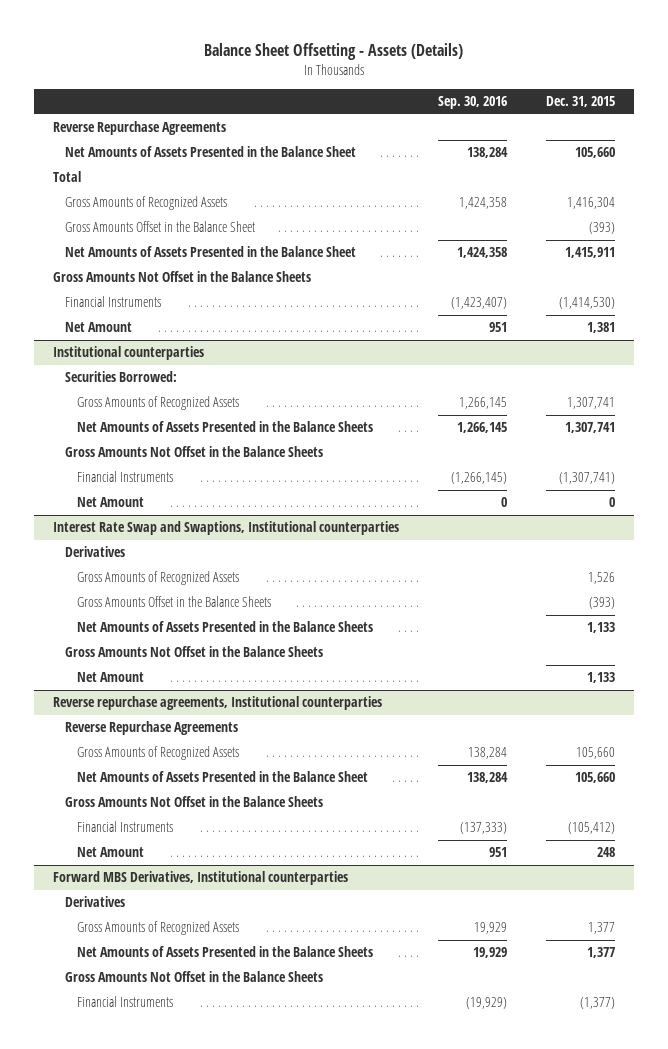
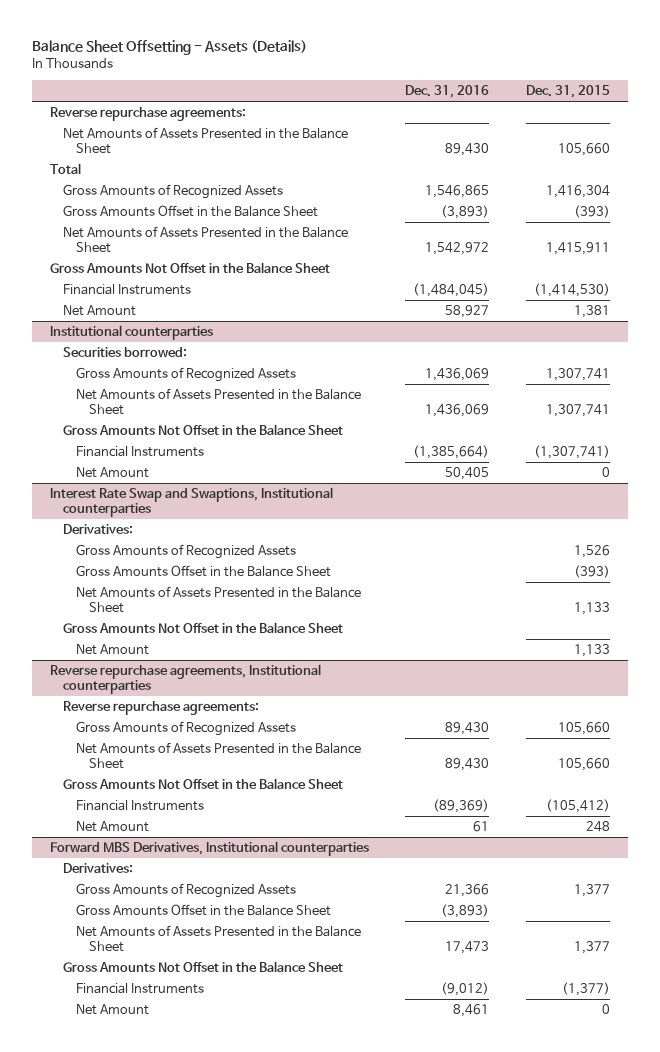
[437,96,507,110] Sep. 30, 2016 -> none
none -> [405,85,490,99] Dec. 31, 2016
[53,121,227,136] Reverse Repurchase Agreements -> [50,106,247,121] Reverse repurchase agreements:
[53,271,312,283] Gross Amounts Not Offset in the Balance Sheets -> [50,261,331,273] Gross Amounts Not Offset in the Balance Sheet
[65,371,178,383] Securities Borrowed: -> [63,346,188,358] Securities borrowed:
[77,421,374,433] Net Amounts of Assets Presented in the Balance Sheets -> [76,387,362,416] Net Amounts of Assets Presented in the Balance Sheet
[65,446,324,458] Gross Amounts Not Offset in the Balance Sheets -> [63,423,344,435] Gross Amounts Not Offset in the Balance Sheet
[65,546,126,558] Derivatives -> [63,523,134,534] Derivatives:
[77,596,272,608] Gross Amounts Offset in the Balance Sheets -> [76,564,332,577] Gross Amounts Offset in the Balance Sheet
[77,621,374,633] Net Amounts of Assets Presented in the Balance Sheets -> [76,585,362,614] Net Amounts of Assets Presented in the Balance Sheet
[65,646,324,658] Gross Amounts Not Offset in the Balance Sheets -> [63,621,344,633] Gross Amounts Not Offset in the Balance Sheet
[65,721,239,736] Reverse Repurchase Agreements -> [63,700,260,715] Reverse repurchase agreements:
[65,796,324,808] Gross Amounts Not Offset in the Balance Sheets -> [63,777,344,789] Gross Amounts Not Offset in the Balance Sheet
[65,896,126,908] Derivatives -> [63,862,134,873] Derivatives:
none -> [76,903,332,916] Gross Amounts Offset in the Balance Sheet
[77,946,374,958] Net Amounts of Assets Presented in the Balance Sheets -> [76,924,362,953] Net Amounts of Assets Presented in the Balance Sheet
[65,971,324,983] Gross Amounts Not Offset in the Balance Sheets -> [63,960,344,972] Gross Amounts Not Offset in the Balance Sheet
none -> [76,1003,150,1015] Net Amount

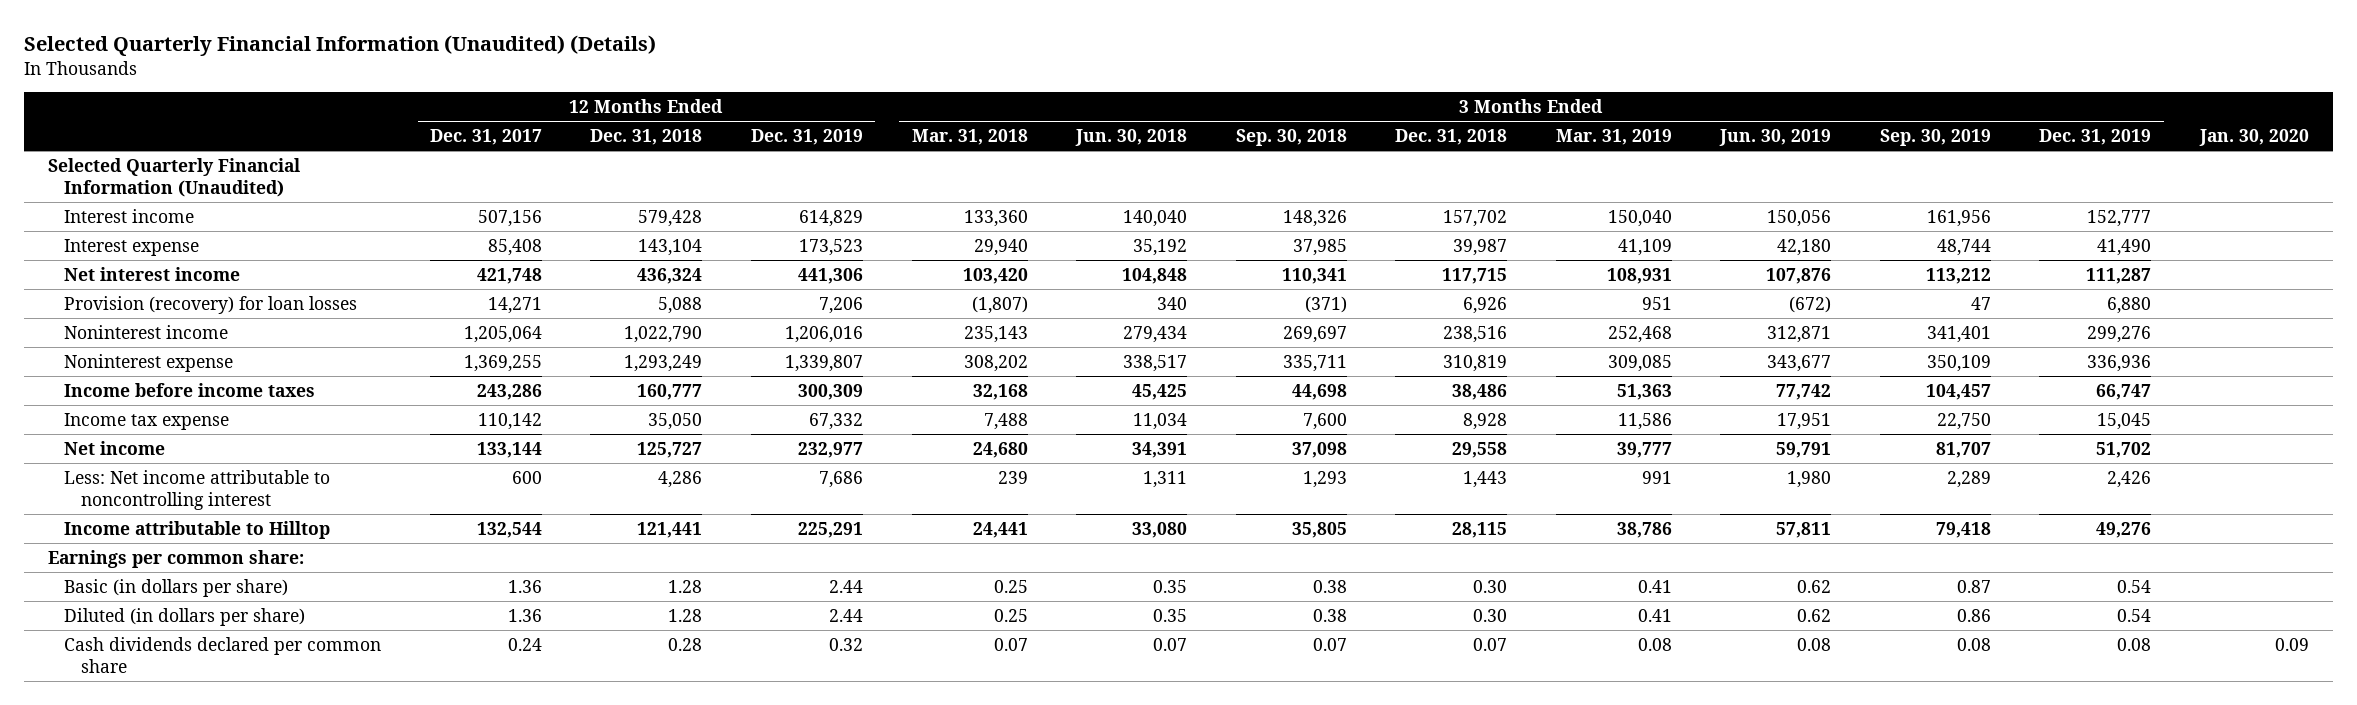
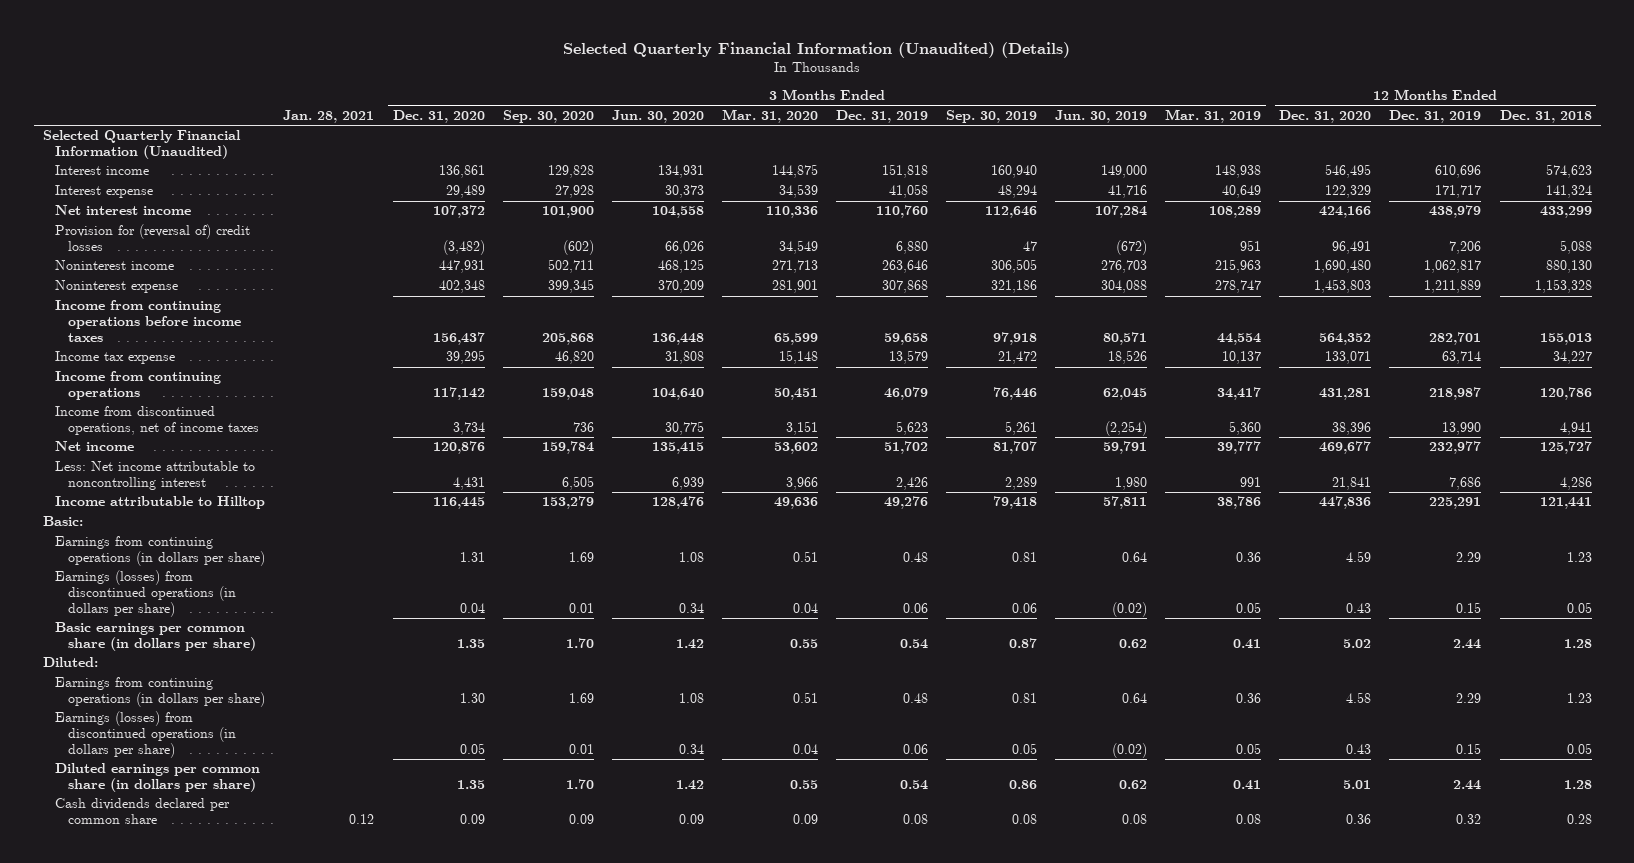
[429,129,542,146] Dec. 31, 2017 -> none
[911,129,1028,146] Mar. 31, 2018 -> none
[1075,129,1188,147] Jun. 30, 2018 -> none
[1235,129,1347,147] Sep. 30, 2018 -> none
[1395,129,1508,146] Dec. 31, 2018 -> none
[2198,129,2309,147] Jan. 30, 2020 -> none
none -> [283,109,375,123] Jan. 28, 2021
none -> [392,109,485,123] Dec. 31, 2020
none -> [502,109,594,123] Sep. 30, 2020
none -> [611,109,704,123] Jun. 30, 2020
none -> [721,108,818,123] Mar. 31, 2020
none -> [1279,109,1372,123] Dec. 31, 2020
[638,209,703,227] 579,428 -> [1545,164,1592,179] 574,623
[798,209,863,227] 614,829 -> [1435,165,1482,179] 610,696
[1607,209,1672,227] 150,040 -> [1215,165,1262,179] 148,938
[1767,209,1832,227] 150,056 -> [1101,165,1148,179] 149,000
[1926,209,1991,227] 161,956 -> [991,165,1038,179] 160,940
[2087,209,2152,227] 152,777 -> [881,164,928,179] 151,818
[638,238,703,256] 143,104 -> [1545,185,1592,199] 141,324
[798,238,863,256] 173,523 -> [1435,185,1482,199] 171,717
[1617,238,1672,256] 41,109 -> [1222,185,1262,199] 40,649
[1777,238,1832,256] 42,180 -> [1108,185,1148,199] 41,716
[1936,238,1991,256] 48,744 -> [998,185,1038,199] 48,294
[2097,238,2152,256] 41,490 -> [888,184,928,199] 41,058
[637,267,703,284] 436,324 -> [1539,206,1592,219] 433,299
[797,267,863,284] 441,306 -> [1429,205,1482,219] 438,979
[1606,267,1672,284] 108,931 -> [1209,206,1262,219] 108,289
[1766,267,1832,284] 107,876 -> [1095,205,1148,219] 107,284
[1925,267,1991,284] 113,212 -> [985,206,1038,219] 112,646
[2086,267,2152,284] 111,287 -> [875,205,928,219] 110,760
[64,295,358,314] Provision (recovery) for loan losses -> [55,224,251,252] Provision for (reversal of) credit losses
[624,325,703,343] 1,022,790 -> [1545,260,1592,274] 880,130
[784,325,863,343] 1,206,016 -> [1424,260,1482,274] 1,062,817
[1607,325,1672,343] 252,468 -> [1215,259,1262,274] 215,963
[1767,325,1832,343] 312,871 -> [1101,260,1148,274] 276,703
[1926,325,1991,343] 341,401 -> [991,259,1038,274] 306,505
[2087,325,2152,343] 299,276 -> [881,260,928,274] 263,646
[624,354,703,372] 1,293,249 -> [1534,279,1592,294] 1,153,328
[784,354,863,372] 1,339,807 -> [1424,280,1482,294] 1,211,889
[1607,354,1672,372] 309,085 -> [1215,280,1262,294] 278,747
[1767,354,1832,372] 343,677 -> [1101,280,1148,294] 304,088
[1926,354,1991,372] 350,109 -> [991,280,1038,294] 321,186
[2087,354,2152,372] 336,936 -> [881,280,928,294] 307,868
[64,382,316,397] Income before income taxes -> [55,300,242,342] Income from continuing operations before income taxes
[637,383,703,400] 160,777 -> [1539,332,1592,345] 155,013
[797,383,863,400] 300,309 -> [1429,331,1482,345] 282,701
[1616,383,1672,400] 51,363 -> [1217,332,1262,345] 44,554
[1776,383,1832,400] 77,742 -> [1103,331,1148,345] 80,571
[1925,383,1991,400] 104,457 -> [993,331,1038,345] 97,918
[2096,383,2152,400] 66,747 -> [883,332,928,345] 59,658
[648,412,703,430] 35,050 -> [1552,351,1592,365] 34,227
[808,412,863,430] 67,332 -> [1442,351,1482,365] 63,714
[1617,412,1672,430] 11,586 -> [1222,351,1262,365] 10,137
[1777,412,1832,430] 17,951 -> [1108,350,1148,365] 18,526
[1936,412,1991,430] 22,750 -> [998,351,1038,365] 21,472
[2097,412,2152,430] 15,045 -> [888,350,928,365] 13,579
none -> [55,371,222,401] Income from continuing operations
none -> [55,406,260,436] Income from discontinued operations, net of income taxes
[48,549,305,568] Earnings per common share: -> none
none -> [42,516,83,527] Basic:
none -> [55,536,266,567] Earnings from continuing operations (in dollars per share)
none -> [55,570,237,617] Earnings (losses) from discontinued operations (in dollars per share)
[64,578,289,597] Basic (in dollars per share) -> [55,622,257,652] Basic earnings per common share (in dollars per share)
none -> [42,657,98,668] Diluted:
none -> [55,677,266,708] Earnings from continuing operations (in dollars per share)
none -> [55,711,237,758] Earnings (losses) from discontinued operations (in dollars per share)
[64,607,306,626] Diluted (in dollars per share) -> [55,763,261,793] Diluted earnings per common share (in dollars per share)

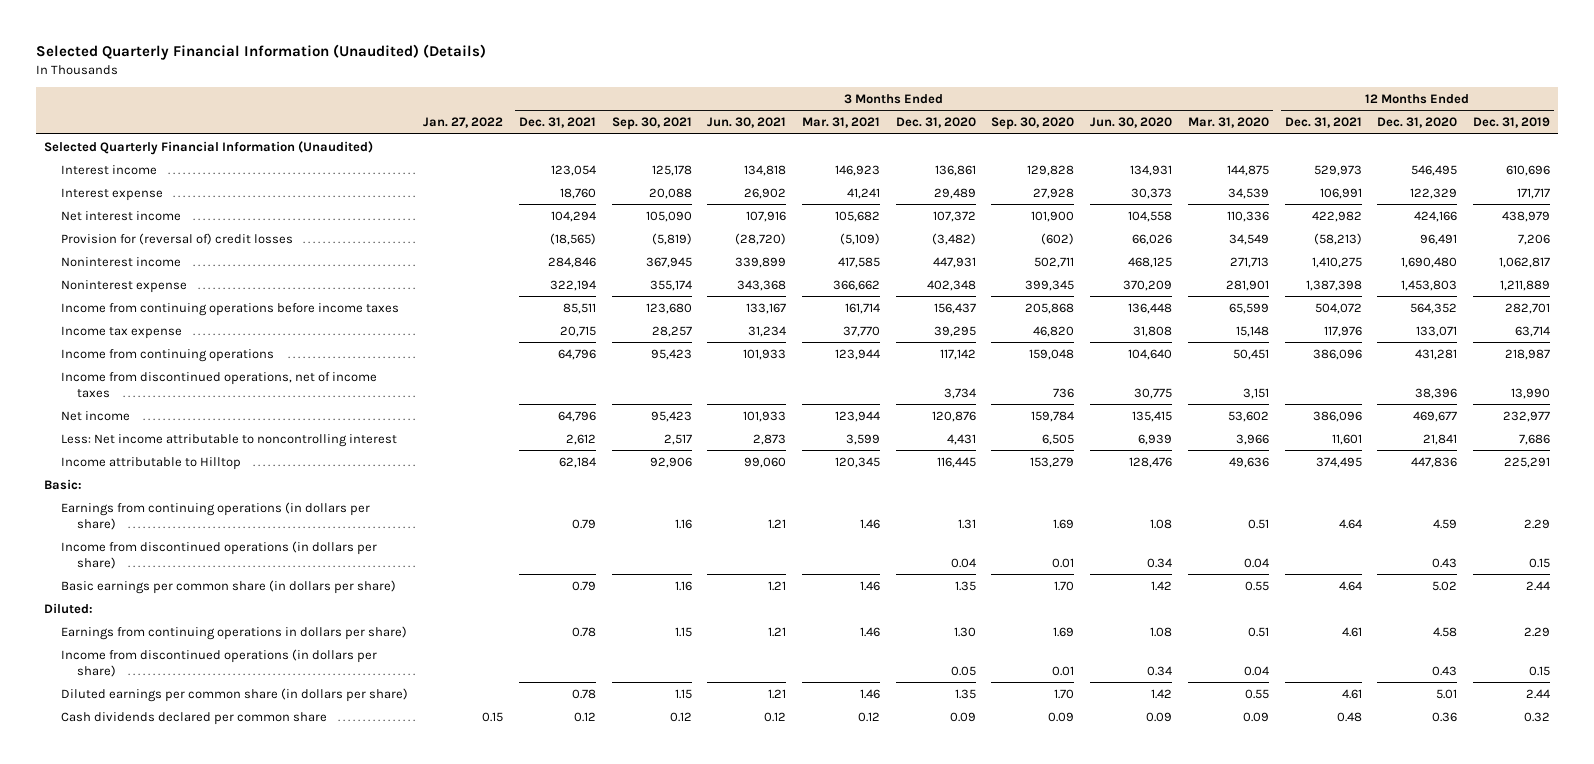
[283,109,375,123] Jan. 28, 2021 -> none
[835,109,928,123] Dec. 31, 2019 -> none
[946,109,1038,123] Sep. 30, 2019 -> none
[1055,109,1148,123] Jun. 30, 2019 -> none
[1165,108,1262,123] Mar. 31, 2019 -> none
[1499,109,1592,123] Dec. 31, 2018 -> none
none -> [423,117,504,129] Jan. 27, 2022
none -> [518,117,596,129] Dec. 31, 2021
none -> [611,117,692,131] Sep. 30, 2021
none -> [707,117,787,129] Jun. 30, 2021
none -> [802,117,881,129] Mar. 31, 2021
none -> [1284,117,1362,129] Dec. 31, 2021
[55,570,237,617] Earnings (losses) from discontinued operations (in dollars per share) -> [60,540,377,569] Income from discontinued operations (in dollars per share)
[55,677,266,708] Earnings from continuing operations (in dollars per share) -> [60,625,407,640] Earnings from continuing operations in dollars per share)
[55,711,237,758] Earnings (losses) from discontinued operations (in dollars per share) -> [60,648,377,677] Income from discontinued operations (in dollars per share)

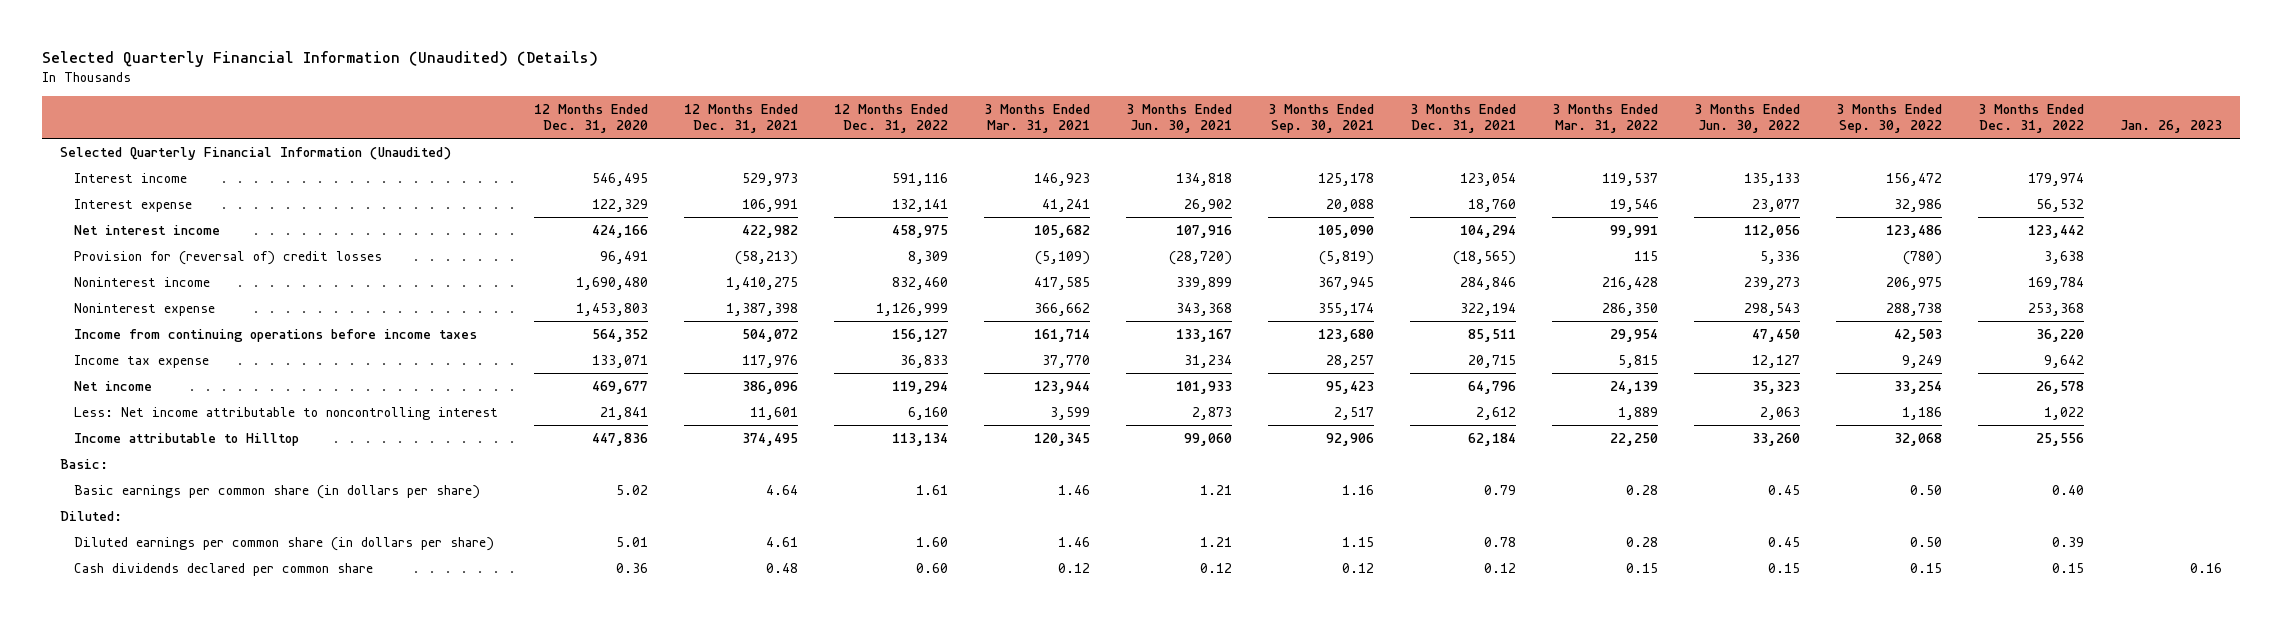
[423,117,504,129] Jan. 27, 2022 -> none
[895,117,976,129] Dec. 31, 2020 -> none
[991,117,1075,131] Sep. 30, 2020 -> none
[1090,117,1173,129] Jun. 30, 2020 -> none
[1187,117,1269,129] Mar. 31, 2020 -> none
[1473,117,1551,129] Dec. 31, 2019 -> none
none -> [833,103,948,134] 12 Months Ended Dec. 31, 2022
none -> [1551,103,1658,134] 3 Months Ended Mar. 31, 2022
none -> [1693,103,1800,134] 3 Months Ended Jun. 30, 2022
none -> [1835,103,1942,134] 3 Months Ended Sep. 30, 2022
none -> [1977,103,2084,134] 3 Months Ended Dec. 31, 2022
none -> [2119,120,2222,134] Jan. 26, 2023
[60,348,274,362] Income from continuing operations -> none
[60,371,377,398] Income from discontinued operations, net of income taxes -> none
[60,501,370,530] Earnings from continuing operations (in dollars per share) -> none
[60,540,377,569] Income from discontinued operations (in dollars per share) -> none
[60,625,407,640] Earnings from continuing operations in dollars per share) -> none
[60,648,377,677] Income from discontinued operations (in dollars per share) -> none

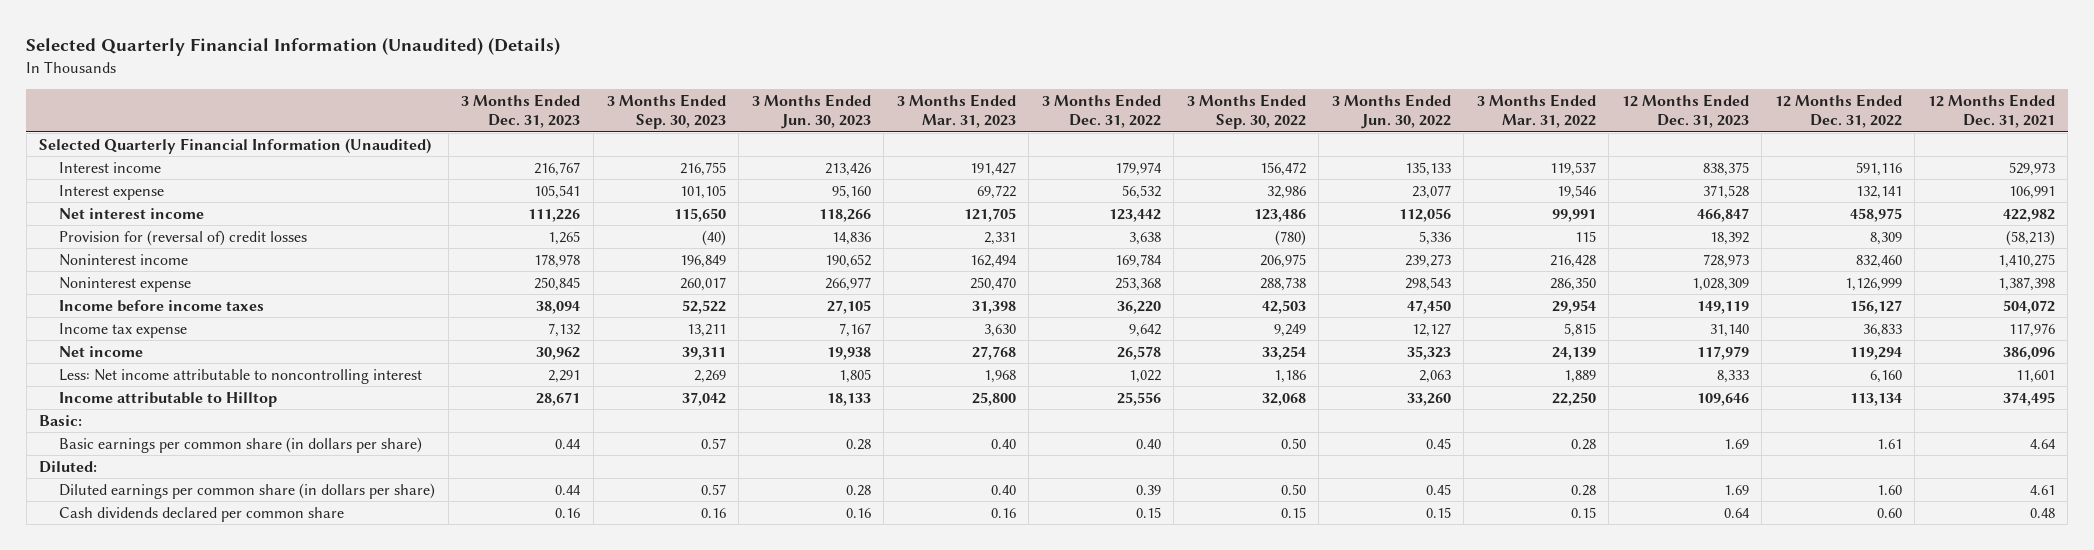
[533,103,648,134] 12 Months Ended Dec. 31, 2020 -> none
[983,103,1090,134] 3 Months Ended Mar. 31, 2021 -> none
[1125,103,1232,134] 3 Months Ended Jun. 30, 2021 -> none
[1267,103,1374,134] 3 Months Ended Sep. 30, 2021 -> none
[1409,103,1516,134] 3 Months Ended Dec. 31, 2021 -> none
[2119,120,2222,134] Jan. 26, 2023 -> none
none -> [461,94,581,129] 3 Months Ended Dec. 31, 2023
none -> [606,94,726,130] 3 Months Ended Sep. 30, 2023
none -> [751,94,871,130] 3 Months Ended Jun. 30, 2023
none -> [896,94,1016,129] 3 Months Ended Mar. 31, 2023
none -> [1621,94,1749,129] 12 Months Ended Dec. 31, 2023
[73,328,477,342] Income from continuing operations before income taxes -> [59,299,265,312] Income before income taxes

